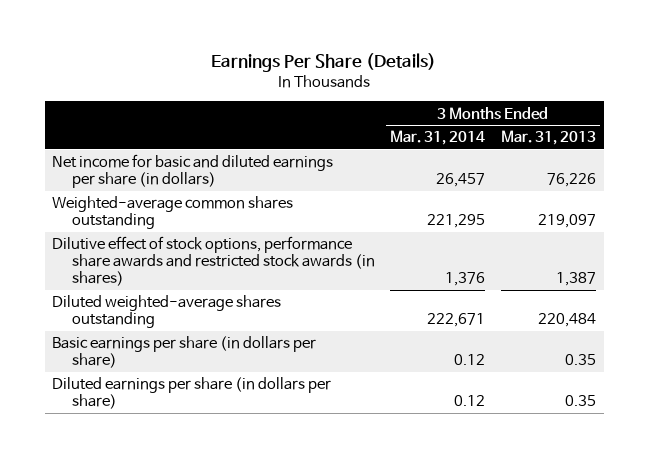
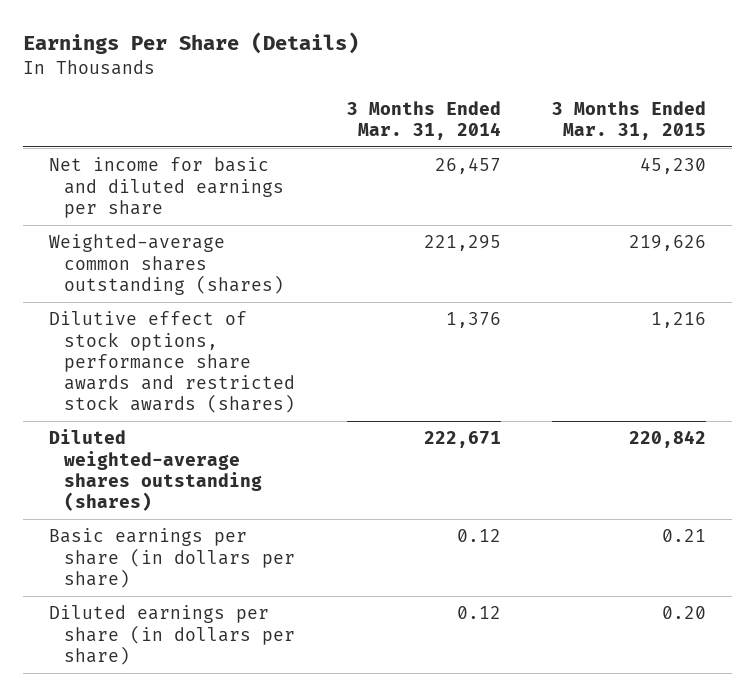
[501,130,597,146] Mar. 31, 2013 -> none
none -> [552,100,707,140] 3 Months Ended Mar. 31, 2015
[52,154,334,189] Net income for basic and diluted earnings per share (in dollars) -> [48,157,285,218] Net income for basic and diluted earnings per share
[52,196,294,230] Weighted-average common shares outstanding -> [48,234,285,295] Weighted-average common shares outstanding (shares)
[52,236,375,287] Dilutive effect of stock options, performance share awards and restricted stock awards (in shares) -> [48,311,296,414] Dilutive effect of stock options, performance share awards and restricted stock awards (shares)
[52,295,282,329] Diluted weighted-average shares outstanding -> [48,429,263,511] Diluted weighted-average shares outstanding (shares)

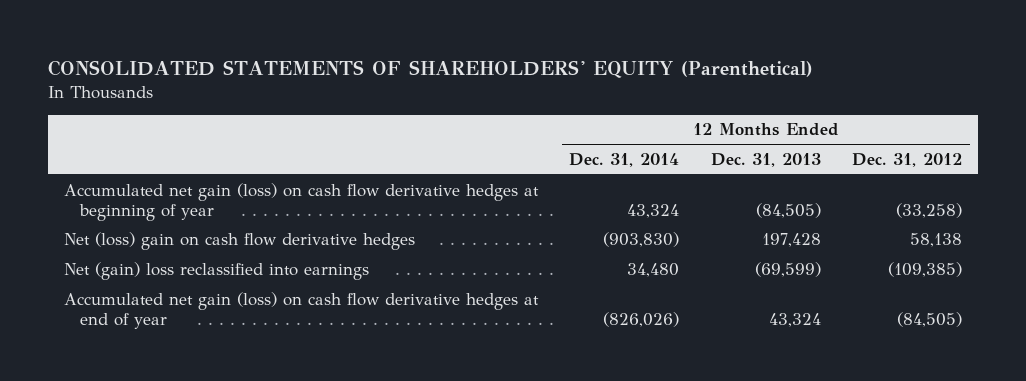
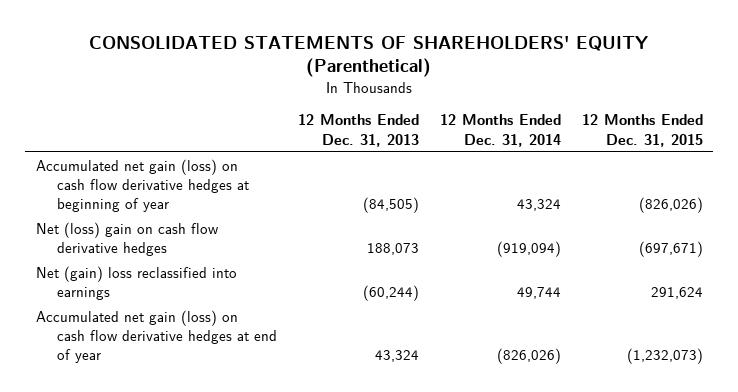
[852,152,963,167] Dec. 31, 2012 -> none
none -> [581,114,703,147] 12 Months Ended Dec. 31, 2015
[603,231,680,247] (903,830) -> [496,240,561,257] (919,094)
[761,232,821,247] 197,428 -> [366,242,419,255] 188,073
[627,262,680,277] 34,480 -> [516,286,561,299] 49,744
[754,261,821,277] (69,599) -> [362,284,419,301] (60,244)

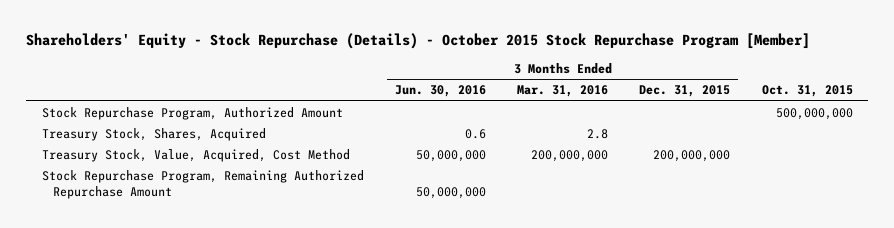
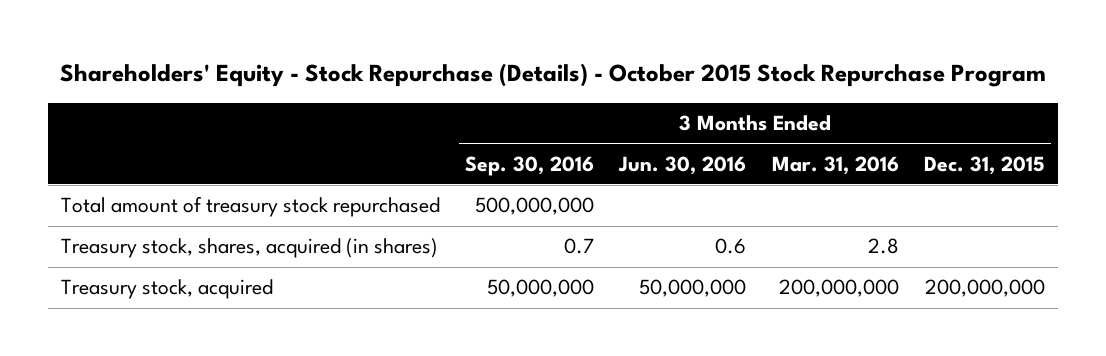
[25,33,810,50] Shareholders' Equity - Stock Repurchase (Details) - October 2015 Stock Repurchase Program [Member] -> [59,63,1046,88] Shareholders' Equity - Stock Repurchase (Details) - October 2015 Stock Repurchase Program
[761,85,853,98] Oct. 31, 2015 -> none
none -> [465,155,595,176] Sep. 30, 2016
[41,170,364,200] Stock Repurchase Program, Remaining Authorized Repurchase Amount -> none
[41,107,343,121] Stock Repurchase Program, Authorized Amount -> [60,196,440,218] Total amount of treasury stock repurchased
[41,128,266,142] Treasury Stock, Shares, Acquired -> [60,238,438,259] Treasury stock, shares, acquired (in shares)
[41,149,350,163] Treasury Stock, Value, Acquired, Cost Method -> [60,279,273,300] Treasury stock, acquired

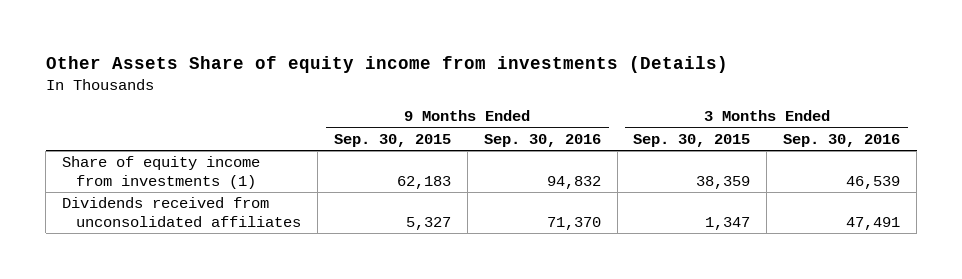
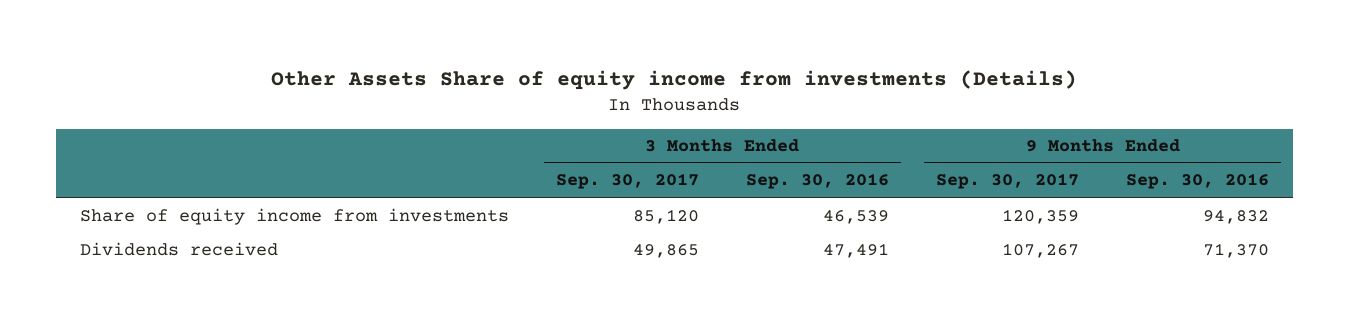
[334,134,452,148] Sep. 30, 2015 -> none
[633,134,751,148] Sep. 30, 2015 -> none
none -> [555,173,699,190] Sep. 30, 2017
none -> [936,173,1080,190] Sep. 30, 2017
[61,156,260,189] Share of equity income from investments (1) -> [79,207,509,225] Share of equity income from investments
[61,197,302,227] Dividends received from unconsolidated affiliates -> [79,241,278,256] Dividends received

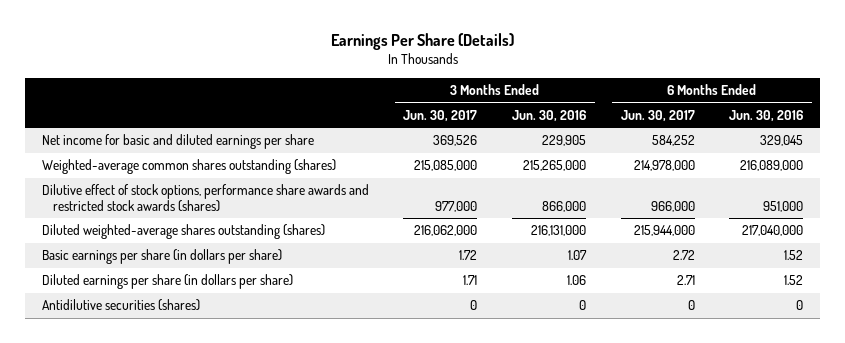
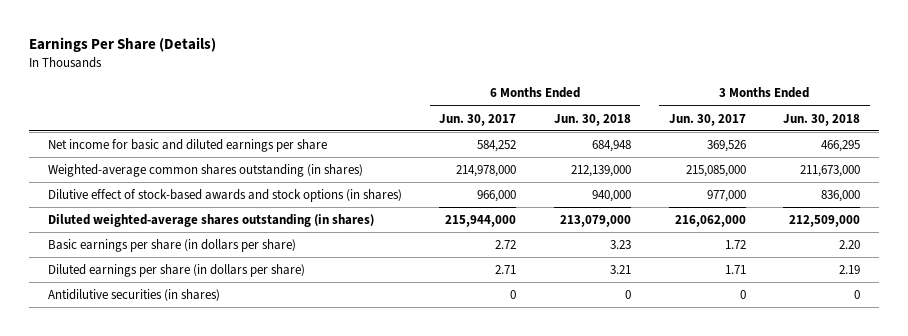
[512,109,587,122] Jun. 30, 2016 -> none
[729,109,804,122] Jun. 30, 2016 -> none
none -> [553,113,631,126] Jun. 30, 2018
none -> [783,113,861,126] Jun. 30, 2018
[41,159,336,175] Weighted-average common shares outstanding (shares) -> [47,163,363,177] Weighted-average common shares outstanding (in shares)
[41,184,369,213] Dilutive effect of stock options, performance share awards and restricted stock awards (shares) -> [47,188,402,202] Dilutive effect of stock-based awards and stock options (in shares)
[41,224,325,240] Diluted weighted-average shares outstanding (shares) -> [47,213,374,227] Diluted weighted-average shares outstanding (in shares)
[41,299,200,312] Antidilutive securities (shares) -> [47,288,220,301] Antidilutive securities (in shares)

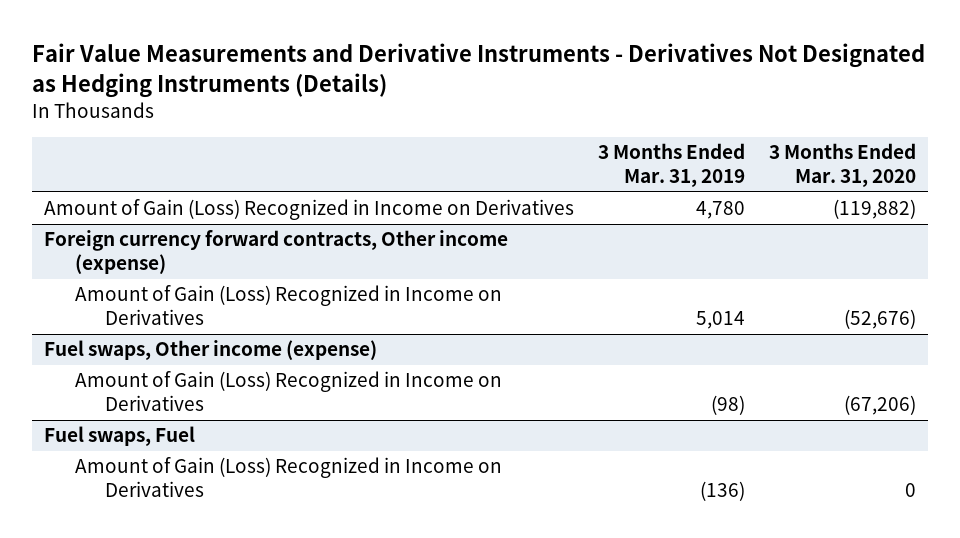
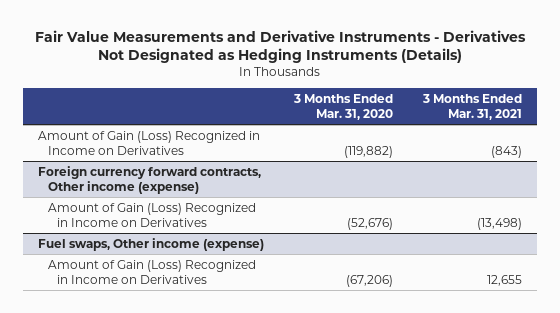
[598,143,746,188] 3 Months Ended Mar. 31, 2019 -> none
none -> [422,94,523,121] 3 Months Ended Mar. 31, 2021
[43,426,195,447] Fuel swaps, Fuel -> none
[74,457,502,498] Amount of Gain (Loss) Recognized in Income on Derivatives -> none

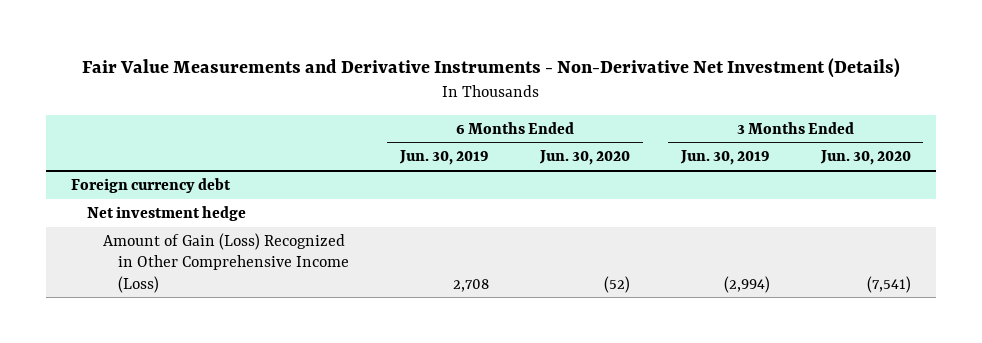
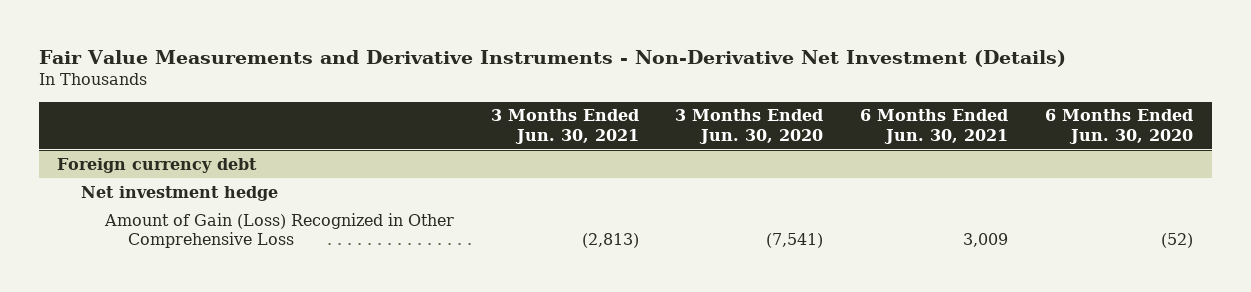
[398,150,489,166] Jun. 30, 2019 -> none
[679,150,770,166] Jun. 30, 2019 -> none
none -> [490,109,639,144] 3 Months Ended Jun. 30, 2021
none -> [860,109,1009,144] 6 Months Ended Jun. 30, 2021
[102,232,350,293] Amount of Gain (Loss) Recognized in Other Comprehensive Income (Loss) -> [103,212,454,249] Amount of Gain (Loss) Recognized in Other Comprehensive Loss

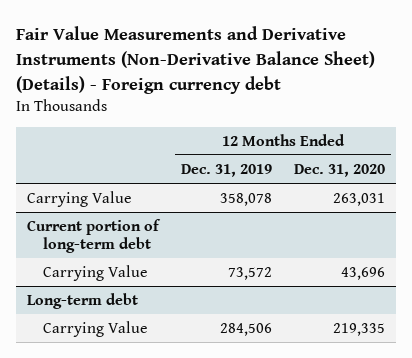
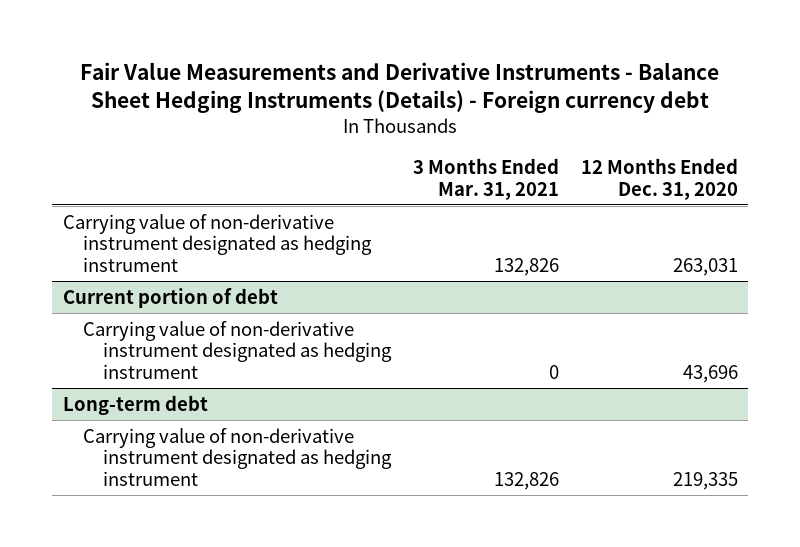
[15,26,375,94] Fair Value Measurements and Derivative Instruments (Non-Derivative Balance Sheet) (Details) - Foreign currency debt -> [80,62,720,114] Fair Value Measurements and Derivative Instruments - Balance Sheet Hedging Instruments (Details) - Foreign currency debt
[181,163,273,177] Dec. 31, 2019 -> none
none -> [412,157,559,200] 3 Months Ended Mar. 31, 2021
[26,190,132,207] Carrying Value -> [62,213,372,273] Carrying value of non-derivative instrument designated as hedging instrument
[26,218,161,254] Current portion of long-term debt -> [62,287,278,308] Current portion of debt
[43,264,149,281] Carrying Value -> [82,320,393,380] Carrying value of non-derivative instrument designated as hedging instrument
[43,320,149,337] Carrying Value -> [82,427,393,487] Carrying value of non-derivative instrument designated as hedging instrument

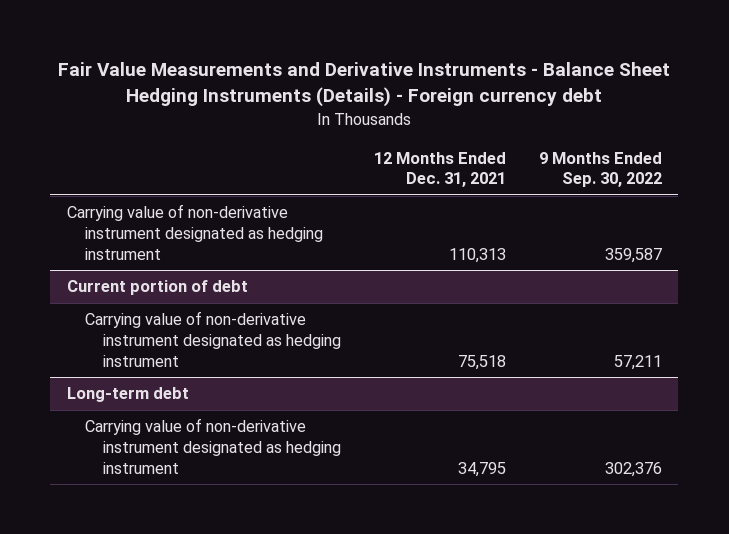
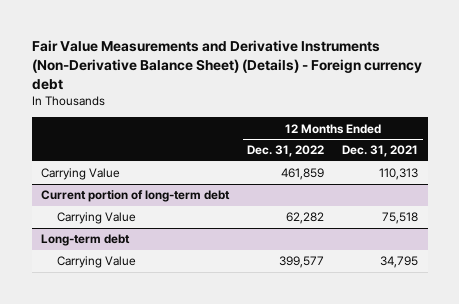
[58,62,671,108] Fair Value Measurements and Derivative Instruments - Balance Sheet Hedging Instruments (Details) - Foreign currency debt -> [31,39,422,90] Fair Value Measurements and Derivative Instruments (Non-Derivative Balance Sheet) (Details) - Foreign currency debt
[538,151,662,188] 9 Months Ended Sep. 30, 2022 -> none
none -> [247,145,325,158] Dec. 31, 2022
[66,204,323,260] Carrying value of non-derivative instrument designated as hedging instrument -> [40,168,120,181] Carrying Value
[66,280,248,296] Current portion of debt -> [40,190,230,203] Current portion of long-term debt
[84,311,341,367] Carrying value of non-derivative instrument designated as hedging instrument -> [57,212,137,225] Carrying Value
[84,418,341,474] Carrying value of non-derivative instrument designated as hedging instrument -> [57,256,137,269] Carrying Value

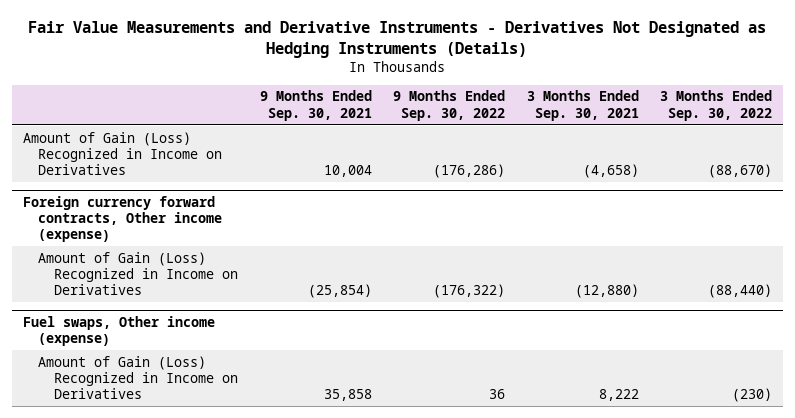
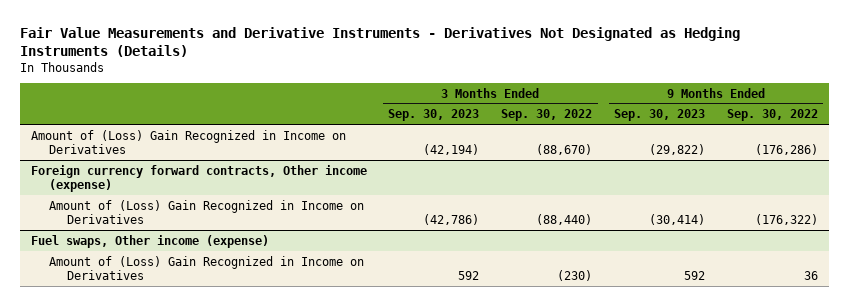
[259,90,372,121] 9 Months Ended Sep. 30, 2021 -> none
[526,90,639,121] 3 Months Ended Sep. 30, 2021 -> none
none -> [388,109,480,122] Sep. 30, 2023
none -> [614,109,706,122] Sep. 30, 2023
[22,131,223,176] Amount of Gain (Loss) Recognized in Income on Derivatives -> [30,129,346,155] Amount of (Loss) Gain Recognized in Income on Derivatives
[38,251,239,296] Amount of Gain (Loss) Recognized in Income on Derivatives -> [48,199,364,225] Amount of (Loss) Gain Recognized in Income on Derivatives
[38,355,239,400] Amount of Gain (Loss) Recognized in Income on Derivatives -> [48,255,364,281] Amount of (Loss) Gain Recognized in Income on Derivatives

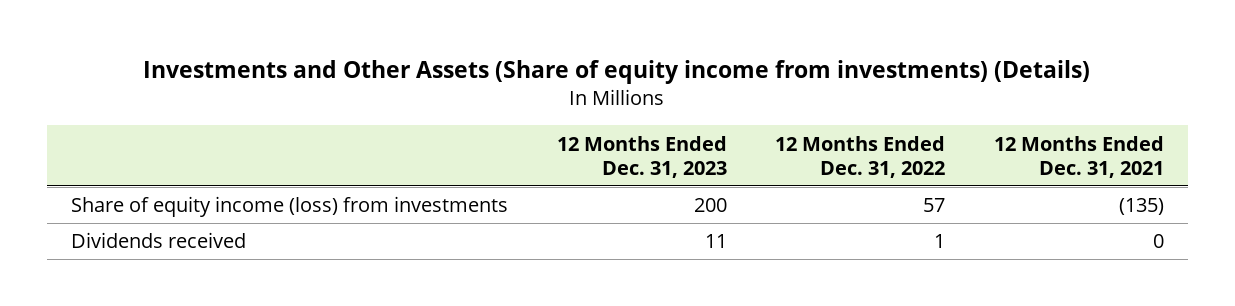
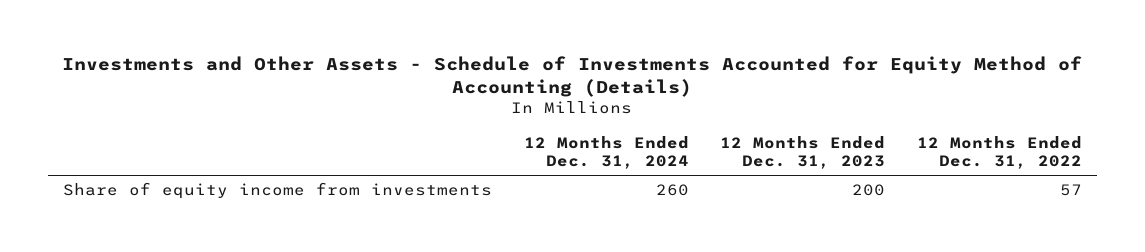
[143,59,1091,84] Investments and Other Assets (Share of equity income from investments) (Details) -> [62,56,1083,98] Investments and Other Assets - Schedule of Investments Accounted for Equity Method of Accounting (Details)
[994,135,1165,178] 12 Months Ended Dec. 31, 2021 -> none
none -> [523,135,689,170] 12 Months Ended Dec. 31, 2024
[70,232,246,249] Dividends received -> none
[70,196,508,218] Share of equity income (loss) from investments -> [63,182,493,200] Share of equity income from investments

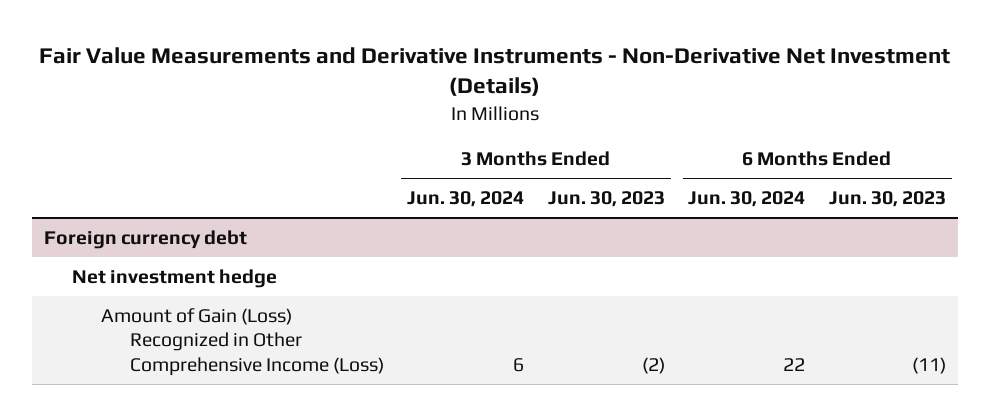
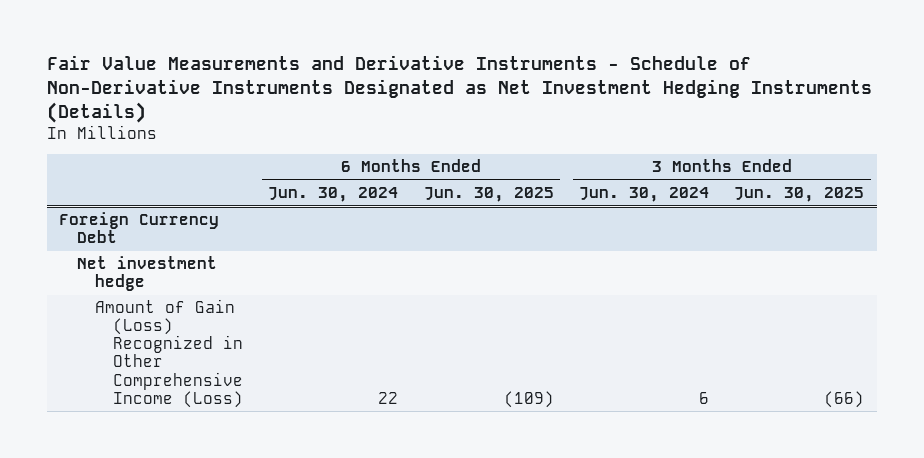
[38,46,950,97] Fair Value Measurements and Derivative Instruments - Non-Derivative Net Investment (Details) -> [46,55,872,123] Fair Value Measurements and Derivative Instruments - Schedule of Non-Derivative Instruments Designated as Net Investment Hedging Instruments (Details)
[547,191,665,208] Jun. 30, 2023 -> none
[829,191,947,208] Jun. 30, 2023 -> none
none -> [423,187,554,203] Jun. 30, 2025
none -> [734,187,865,203] Jun. 30, 2025
[43,229,247,249] Foreign currency debt -> [59,212,220,244] Foreign Currency Debt

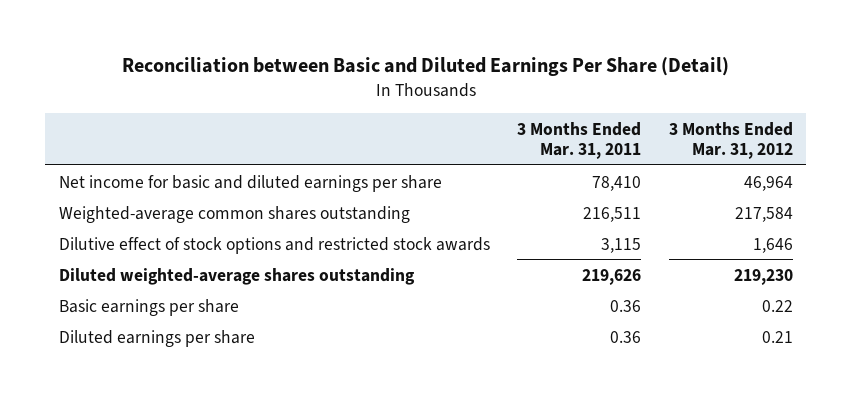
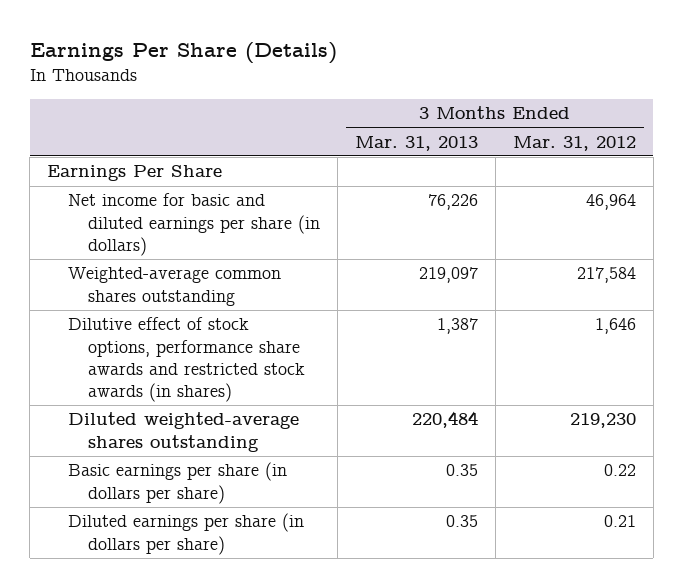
[121,56,729,76] Reconciliation between Basic and Diluted Earnings Per Share (Detail) -> [29,42,337,65] Earnings Per Share (Details)
[517,121,642,159] 3 Months Ended Mar. 31, 2011 -> none
none -> [354,135,478,151] Mar. 31, 2013
none -> [46,165,222,182] Earnings Per Share
[58,174,442,192] Net income for basic and diluted earnings per share -> [67,193,321,256] Net income for basic and diluted earnings per share (in dollars)
[58,236,490,254] Dilutive effect of stock options and restricted stock awards -> [67,317,306,403] Dilutive effect of stock options, performance share awards and restricted stock awards (in shares)
[58,298,239,316] Basic earnings per share -> [67,462,287,504] Basic earnings per share (in dollars per share)
[58,329,255,347] Diluted earnings per share -> [67,513,304,555] Diluted earnings per share (in dollars per share)

